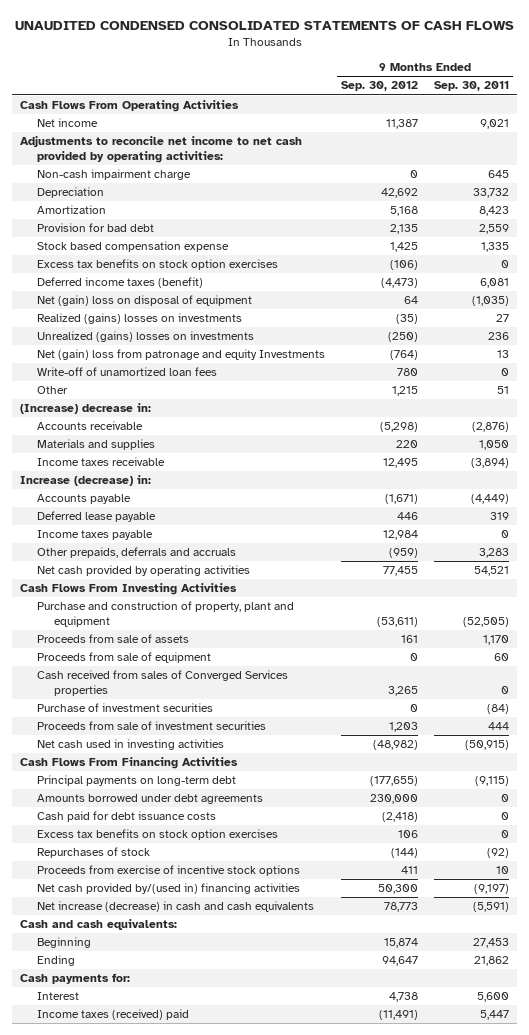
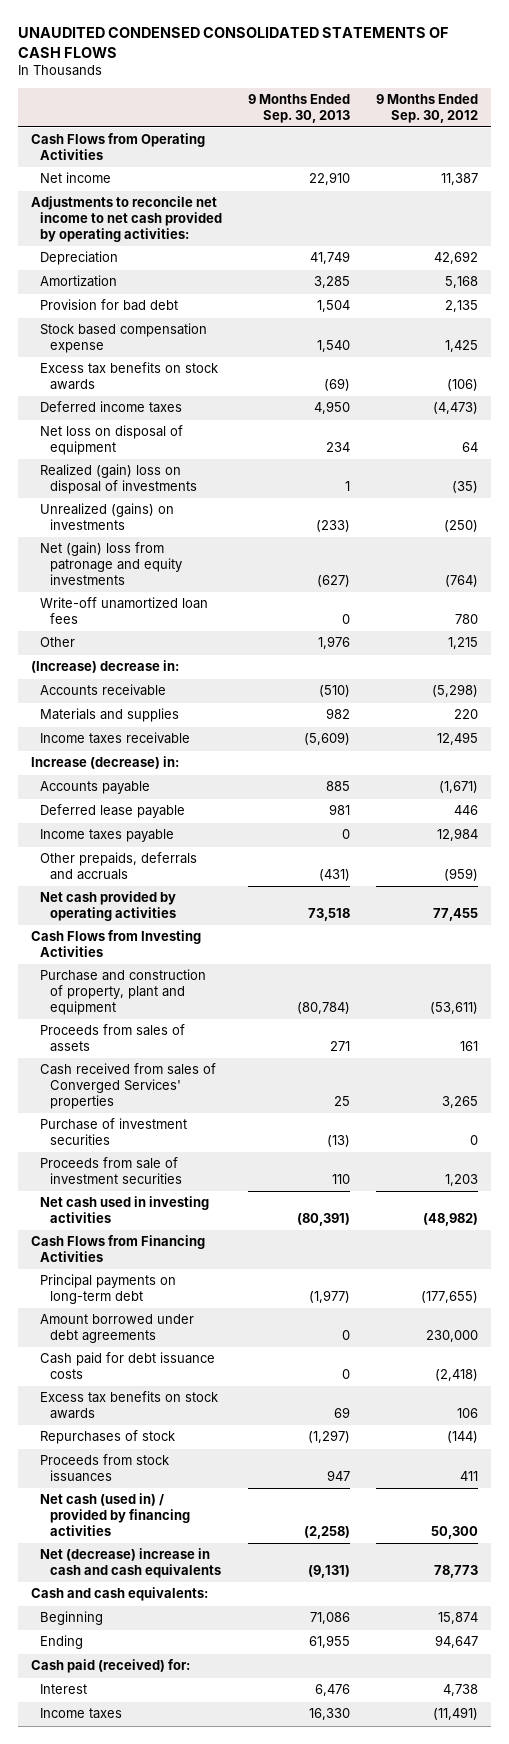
[434,81,510,92] Sep. 30, 2011 -> none
none -> [248,93,351,123] 9 Months Ended Sep. 30, 2013
[19,100,239,113] Cash Flows From Operating Activities -> [30,133,205,161] Cash Flows from Operating Activities
[37,169,192,181] Non-cash impairment charge -> none
[37,259,279,271] Excess tax benefits on stock option exercises -> [40,362,219,391] Excess tax benefits on stock awards
[37,277,204,289] Deferred income taxes (benefit) -> [40,401,183,414] Deferred income taxes
[37,295,253,307] Net (gain) loss on disposal of equipment -> [40,425,184,456] Net loss on disposal of equipment
[37,313,243,325] Realized (gains) losses on investments -> [40,464,197,495] Realized (gain) loss on disposal of investments
[37,331,255,343] Unrealized (gains) losses on investments -> [40,503,175,531] Unrealized (gains) on investments
[37,349,326,361] Net (gain) loss from patronage and equity Investments -> [40,542,182,585] Net (gain) loss from patronage and equity investments
[37,367,218,377] Write-off of unamortized loan fees -> [40,597,209,625] Write-off unamortized loan fees
[19,583,237,596] Cash Flows From Investing Activities -> [30,930,201,958] Cash Flows from Investing Activities
[37,652,212,664] Proceeds from sale of equipment -> none
[37,634,190,644] Proceeds from sale of assets -> [40,1024,186,1053] Proceeds from sales of assets
[37,670,289,696] Cash received from sales of Converged Services properties -> [40,1063,217,1109] Cash received from sales of Converged Services' properties
[19,757,238,770] Cash Flows From Financing Activities -> [30,1235,205,1263] Cash Flows from Financing Activities
[37,794,264,805] Amounts borrowed under debt agreements -> [40,1314,195,1344] Amount borrowed under debt agreements
[37,829,279,841] Excess tax benefits on stock option exercises -> [40,1391,219,1420] Excess tax benefits on stock awards
[37,865,301,877] Proceeds from exercise of incentive stock options -> [40,1454,170,1483] Proceeds from stock issuances
[37,883,301,895] Net cash provided by/(used in) financing activities -> [40,1493,190,1536] Net cash (used in) / provided by financing activities
[37,901,315,913] Net increase (decrease) in cash and cash equivalents -> [40,1548,221,1579] Net (decrease) increase in cash and cash equivalents
[19,973,130,985] Cash payments for: -> [30,1659,190,1674] Cash paid (received) for:
[37,1009,190,1021] Income taxes (received) paid -> [40,1708,123,1720] Income taxes

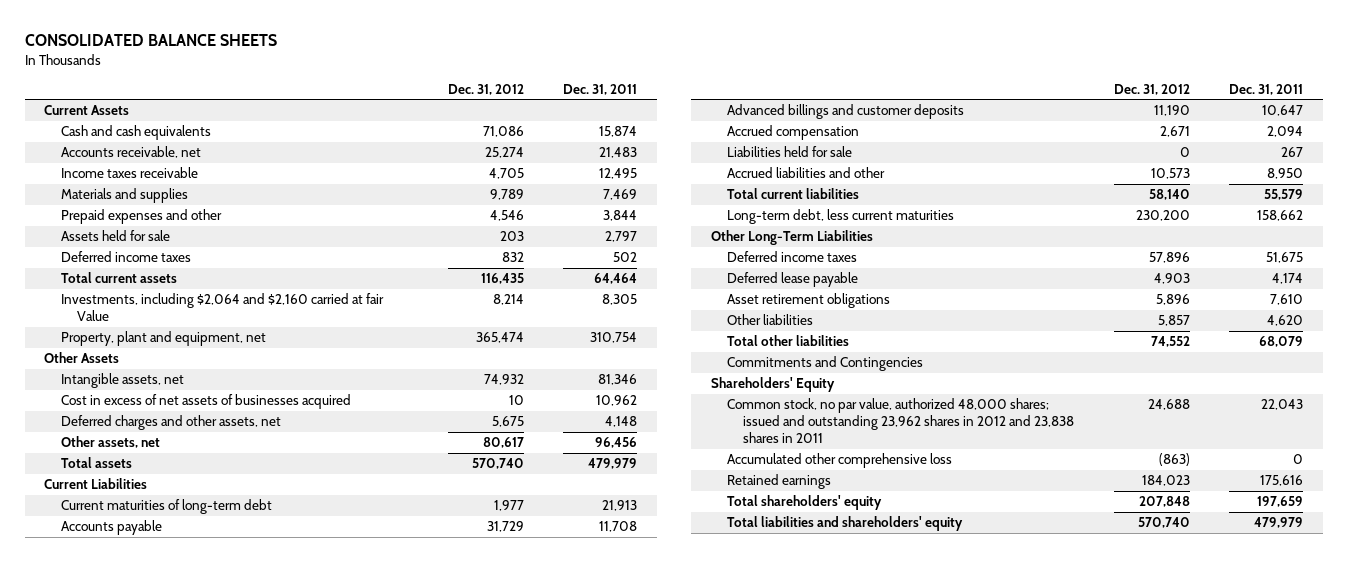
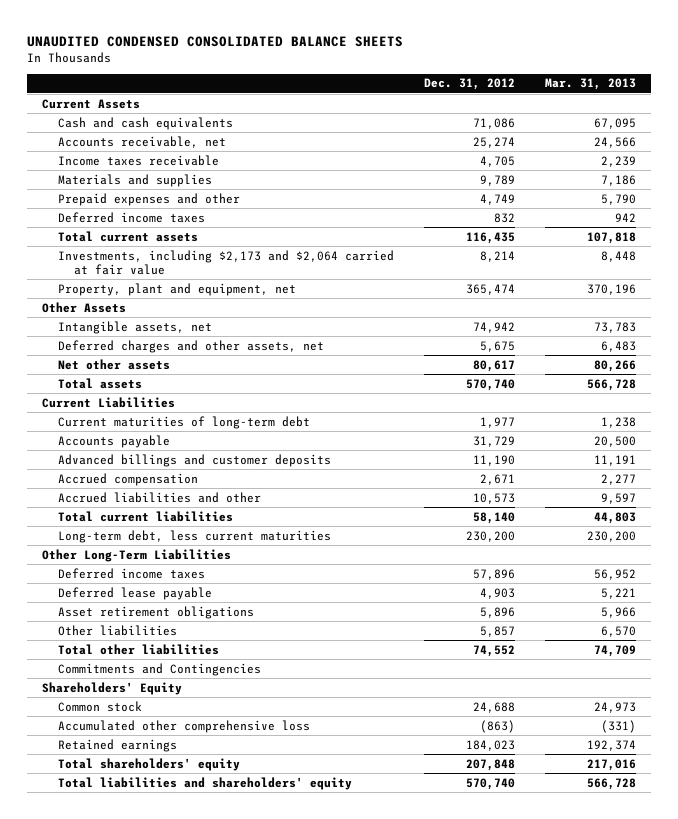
[24,34,277,47] CONSOLIDATED BALANCE SHEETS -> [27,35,404,47] UNAUDITED CONDENSED CONSOLIDATED BALANCE SHEETS
[562,83,637,95] Dec. 31, 2011 -> none
none -> [544,78,636,91] Mar. 31, 2013
[60,230,170,242] Assets held for sale -> none
[489,210,524,222] 4,546 -> [479,193,515,205] 4,749
[60,293,384,322] Investments, including $2,064 and $2,160 carried at fair Value -> [58,249,395,275] Investments, including $2,173 and $2,064 carried at fair value
[60,394,351,410] Cost in excess of net assets of businesses acquired -> none
[483,374,524,386] 74,932 -> [472,321,515,333] 74,942
[60,436,160,449] Other assets, net -> [58,358,171,370] Net other assets
[727,146,853,158] Liabilities held for sale -> none
[727,398,1075,444] Common stock, no par value, authorized 48,000 shares; issued and outstanding 23,962 shares in 2012 and 23,838 shares in 2011 -> [58,700,143,712] Common stock

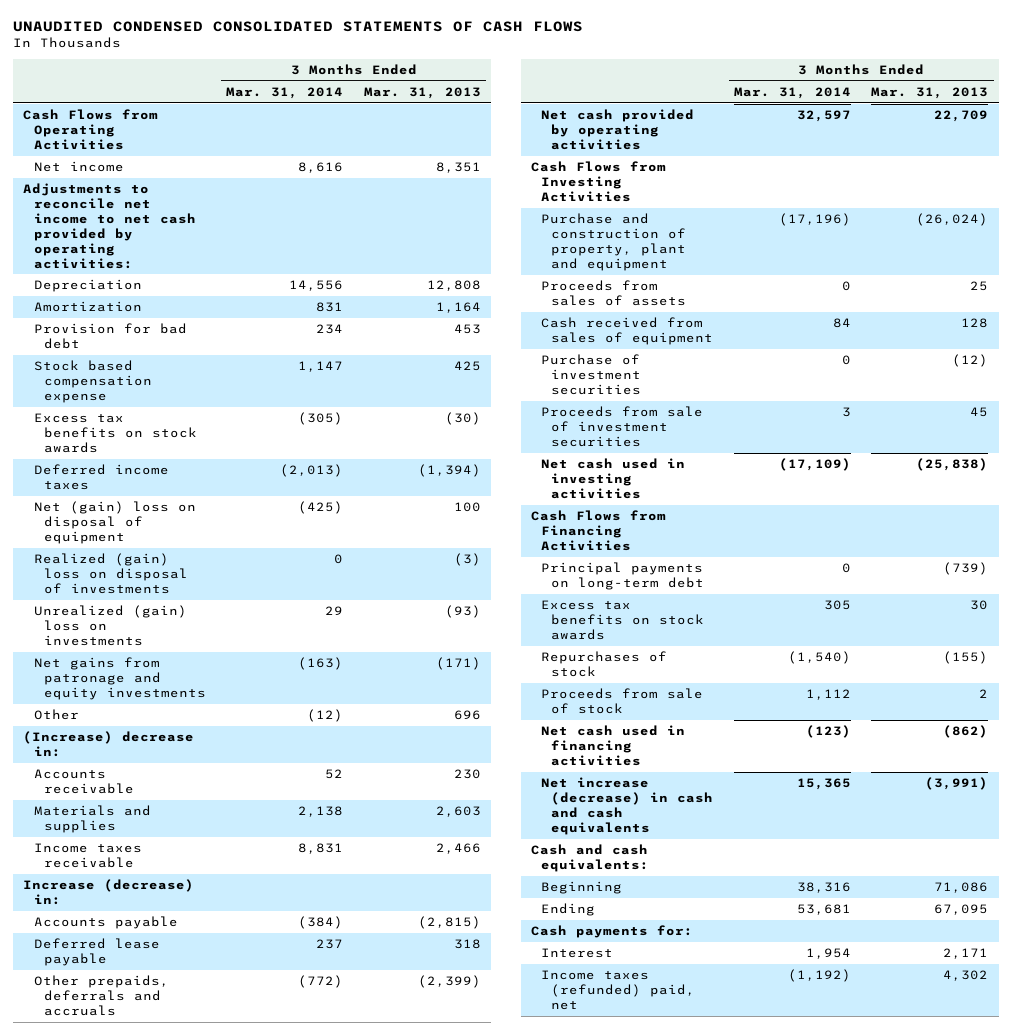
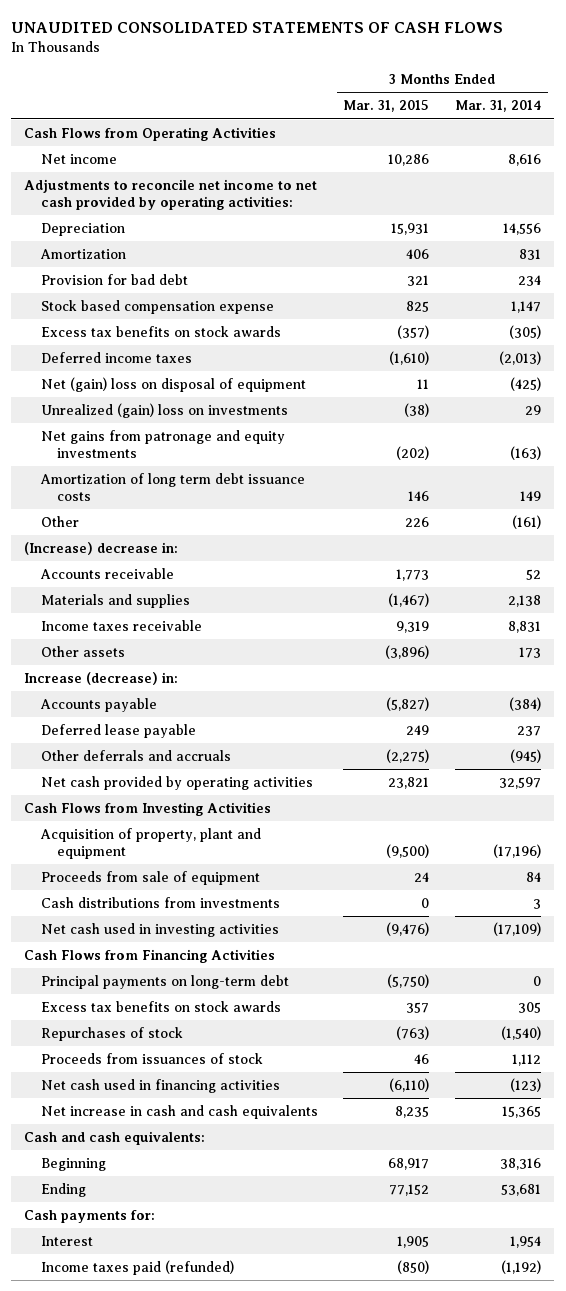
[13,21,584,33] UNAUDITED CONDENSED CONSOLIDATED STATEMENTS OF CASH FLOWS -> [11,22,504,34] UNAUDITED CONSOLIDATED STATEMENTS OF CASH FLOWS
[363,86,481,99] Mar. 31, 2013 -> none
none -> [343,100,430,113] Mar. 31, 2015
[33,552,188,594] Realized (gain) loss on disposal of investments -> none
none -> [39,472,305,502] Amortization of long term debt issuance costs
[307,708,344,722] (12) -> [512,514,542,529] (161)
none -> [40,645,125,657] Other assets
[33,974,169,1016] Other prepaids, deferrals and accruals -> [40,749,231,761] Other deferrals and accruals
[298,974,344,988] (772) -> [510,748,542,763] (945)
[541,279,687,306] Proceeds from sales of assets -> none
[541,353,642,395] Purchase of investment securities -> none
[541,212,687,271] Purchase and construction of property, plant and equipment -> [39,827,261,860] Acquisition of property, plant and equipment
[541,316,714,345] Cash received from sales of equipment -> [40,870,260,885] Proceeds from sale of equipment
[541,405,704,447] Proceeds from sale of investment securities -> [40,896,280,908] Cash distributions from investments
[541,687,704,714] Proceeds from sale of stock -> [40,1052,263,1064] Proceeds from issuances of stock
[541,776,714,835] Net increase (decrease) in cash and cash equivalents -> [40,1104,318,1119] Net increase in cash and cash equivalents
[541,969,696,1010] Income taxes (refunded) paid, net -> [40,1259,234,1275] Income taxes paid (refunded)

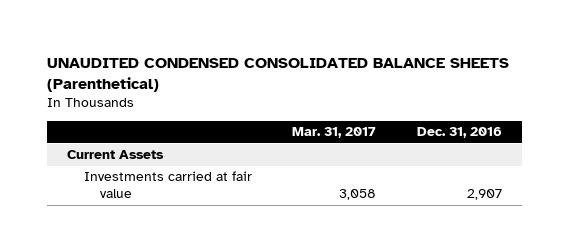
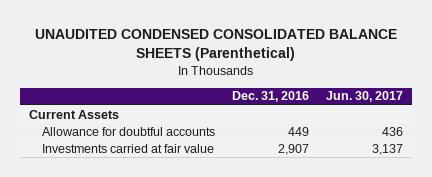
[292,127,377,139] Mar. 31, 2017 -> none
none -> [325,91,403,103] Jun. 30, 2017
none -> [41,126,215,136] Allowance for doubtful accounts

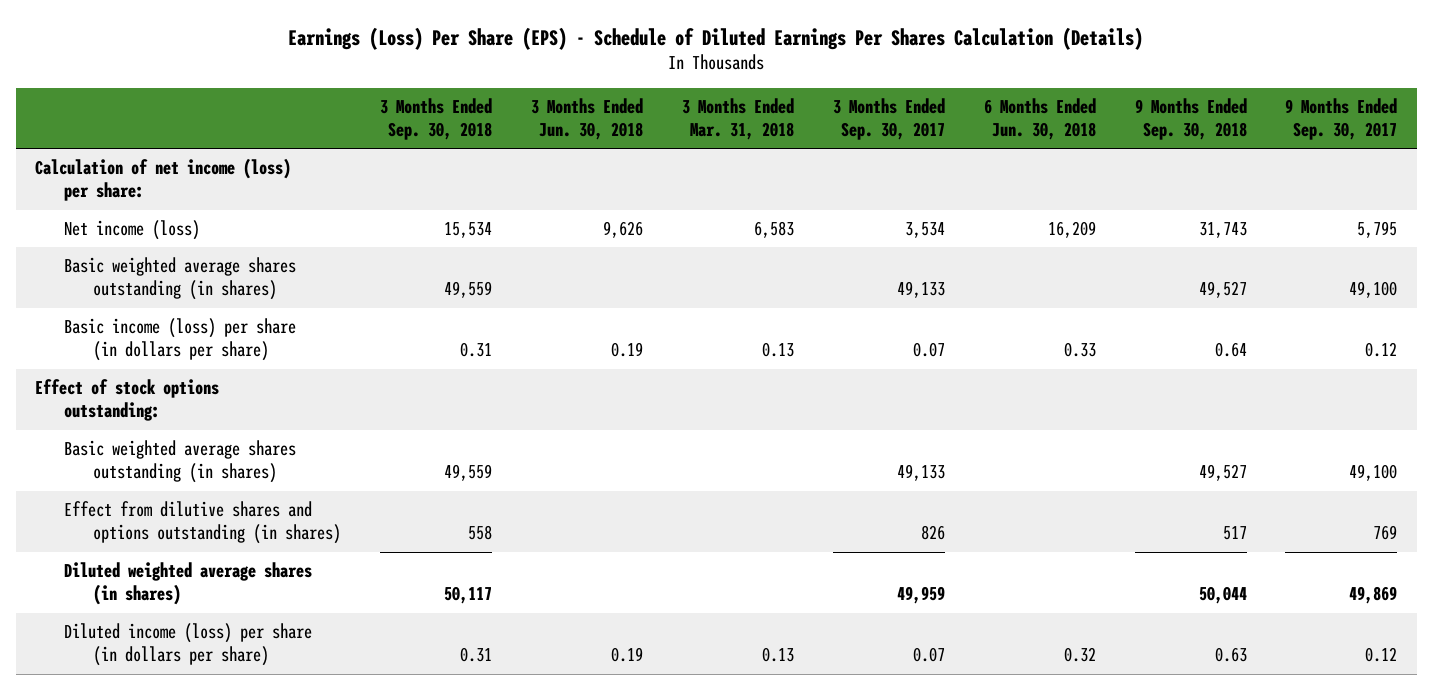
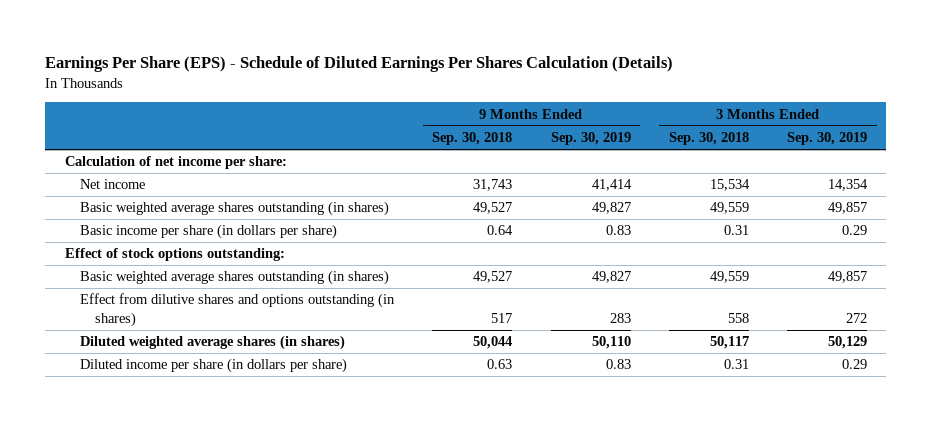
[288,26,1144,50] Earnings (Loss) Per Share (EPS) - Schedule of Diluted Earnings Per Shares Calculation (Details) -> [45,56,674,73] Earnings Per Share (EPS) - Schedule of Diluted Earnings Per Shares Calculation (Details)
[530,97,643,141] 3 Months Ended Jun. 30, 2018 -> none
[681,97,794,141] 3 Months Ended Mar. 31, 2018 -> none
[832,97,945,141] 3 Months Ended Sep. 30, 2017 -> none
[983,97,1096,141] 6 Months Ended Jun. 30, 2018 -> none
[1285,97,1398,141] 9 Months Ended Sep. 30, 2017 -> none
none -> [550,132,631,146] Sep. 30, 2019
none -> [787,132,868,146] Sep. 30, 2019
[35,158,292,202] Calculation of net income (loss) per share: -> [64,156,287,170] Calculation of net income per share:
[64,220,201,241] Net income (loss) -> [79,179,145,190] Net income
[64,318,297,362] Basic income (loss) per share (in dollars per share) -> [79,224,337,240] Basic income per share (in dollars per share)
[64,623,313,667] Diluted income (loss) per share (in dollars per share) -> [79,358,347,374] Diluted income per share (in dollars per share)

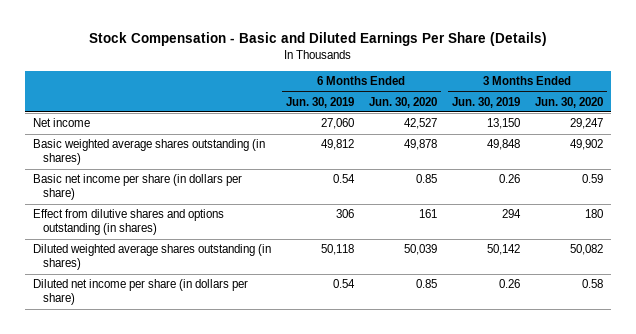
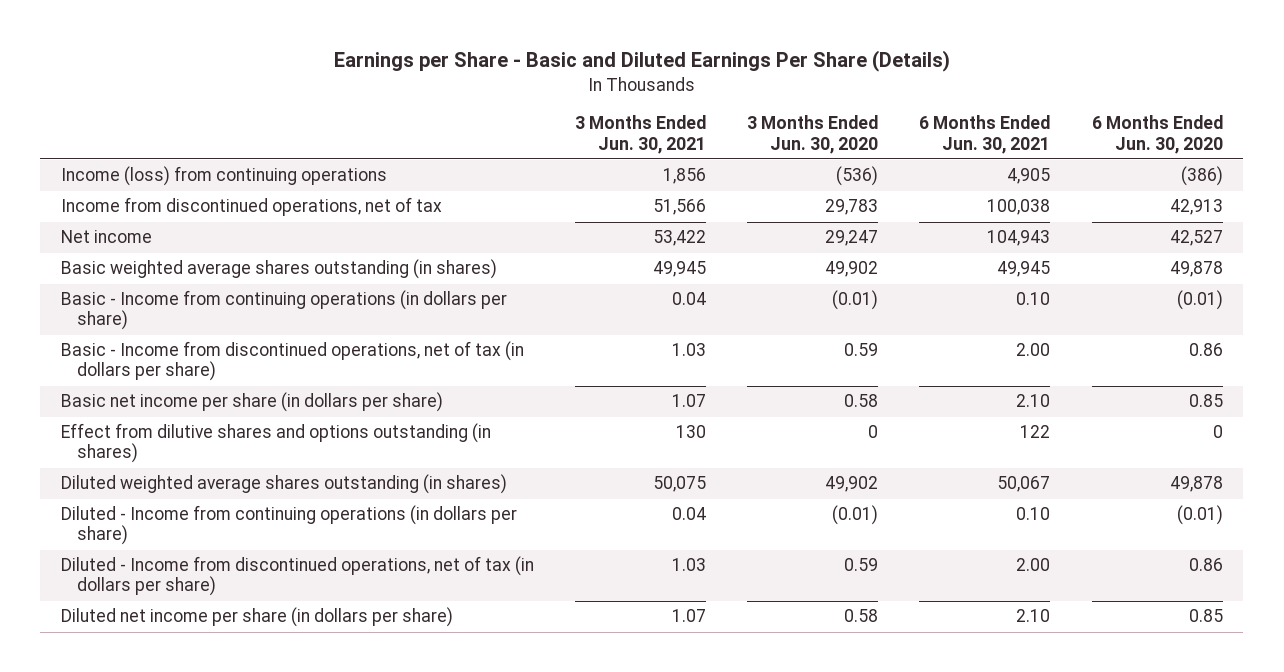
[88,32,547,47] Stock Compensation - Basic and Diluted Earnings Per Share (Details) -> [333,50,950,73] Earnings per Share - Basic and Diluted Earnings Per Share (Details)
[285,96,354,108] Jun. 30, 2019 -> none
[451,96,520,108] Jun. 30, 2019 -> none
none -> [575,115,707,154] 3 Months Ended Jun. 30, 2021
none -> [919,115,1051,154] 6 Months Ended Jun. 30, 2021
none -> [60,166,387,187] Income (loss) from continuing operations
none -> [60,197,442,217] Income from discontinued operations, net of tax
none -> [60,290,507,331] Basic - Income from continuing operations (in dollars per share)
none -> [60,341,524,382] Basic - Income from discontinued operations, net of tax (in dollars per share)
[581,174,603,184] 0.59 -> [844,394,879,408] 0.58
[418,209,437,219] 161 -> [1212,425,1223,439] 0
[584,209,603,219] 180 -> [868,425,879,439] 0
[403,244,437,256] 50,039 -> [1169,476,1223,493] 49,878
[569,244,603,256] 50,082 -> [825,476,879,493] 49,902
none -> [60,505,517,546] Diluted - Income from continuing operations (in dollars per share)
none -> [60,556,534,597] Diluted - Income from discontinued operations, net of tax (in dollars per share)

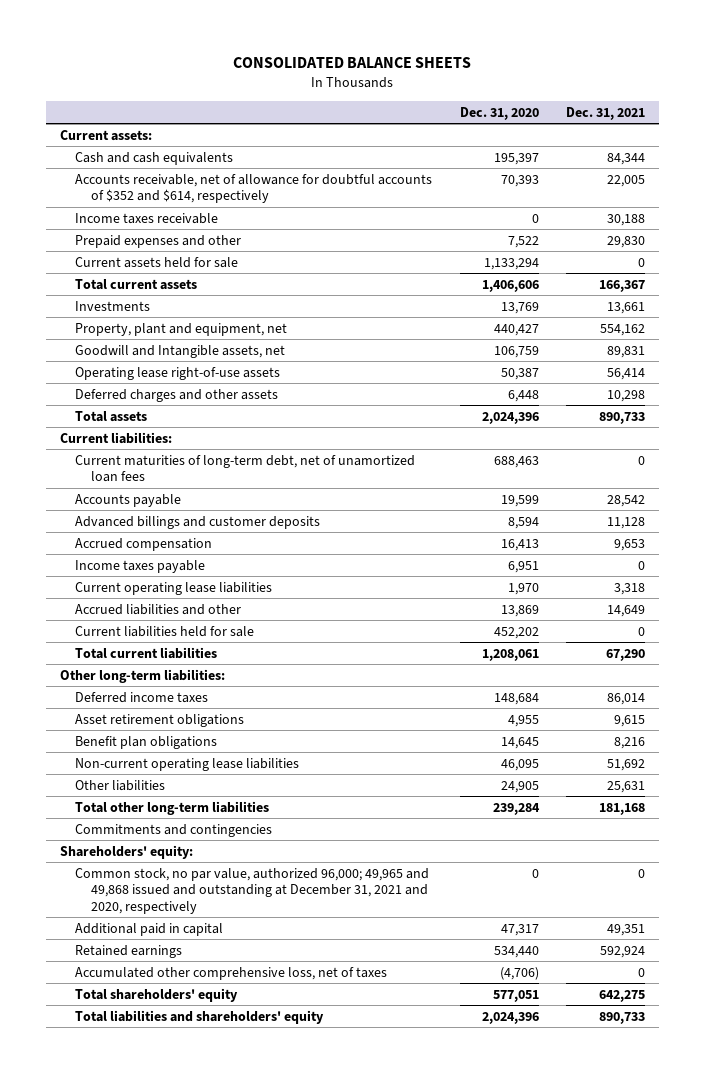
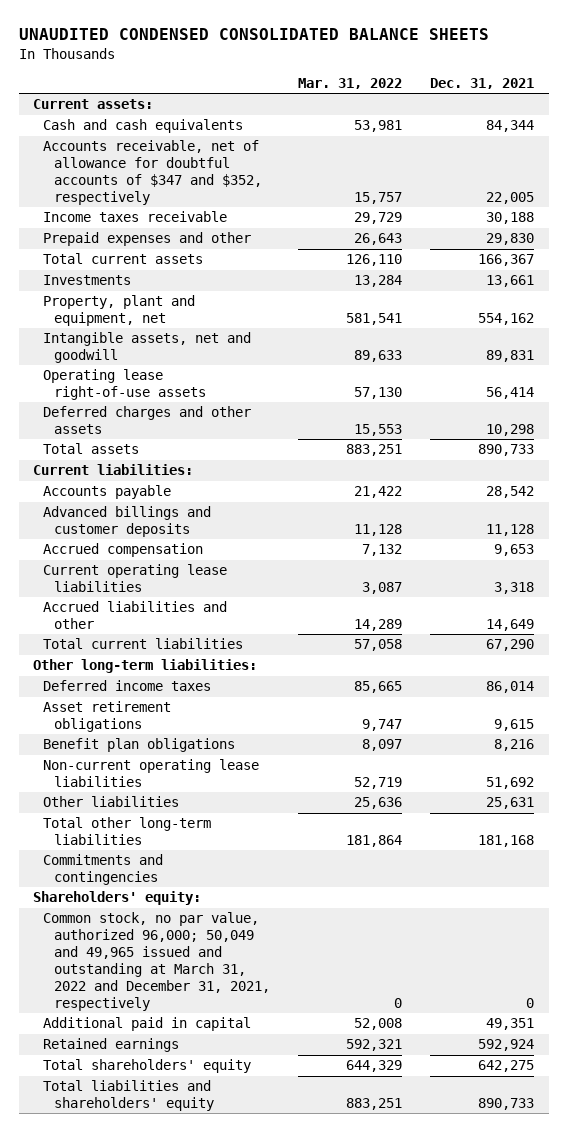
[233,56,472,68] CONSOLIDATED BALANCE SHEETS -> [19,28,490,41] UNAUDITED CONDENSED CONSOLIDATED BALANCE SHEETS
[459,106,539,120] Dec. 31, 2020 -> none
none -> [298,78,403,90] Mar. 31, 2022
[75,173,433,204] Accounts receivable, net of allowance for doubtful accounts of $352 and $614, respectively -> [43,140,262,205] Accounts receivable, net of allowance for doubtful accounts of $347 and $352, respectively
[75,256,239,268] Current assets held for sale -> none
[75,344,286,358] Goodwill and Intangible assets, net -> [43,332,252,364] Intangible assets, net and goodwill
[75,454,416,483] Current maturities of long-term debt, net of unamortized loan fees -> none
[75,559,206,573] Income taxes payable -> none
[75,625,255,637] Current liabilities held for sale -> none
[75,867,430,914] Common stock, no par value, authorized 96,000; 49,965 and 49,868 issued and outstanding at December 31, 2021 and 2020, respectively -> [43,912,270,1011] Common stock, no par value, authorized 96,000; 50,049 and 49,965 issued and outstanding at March 31, 2022 and December 31, 2021, respectively
[75,966,388,980] Accumulated other comprehensive loss, net of taxes -> none

